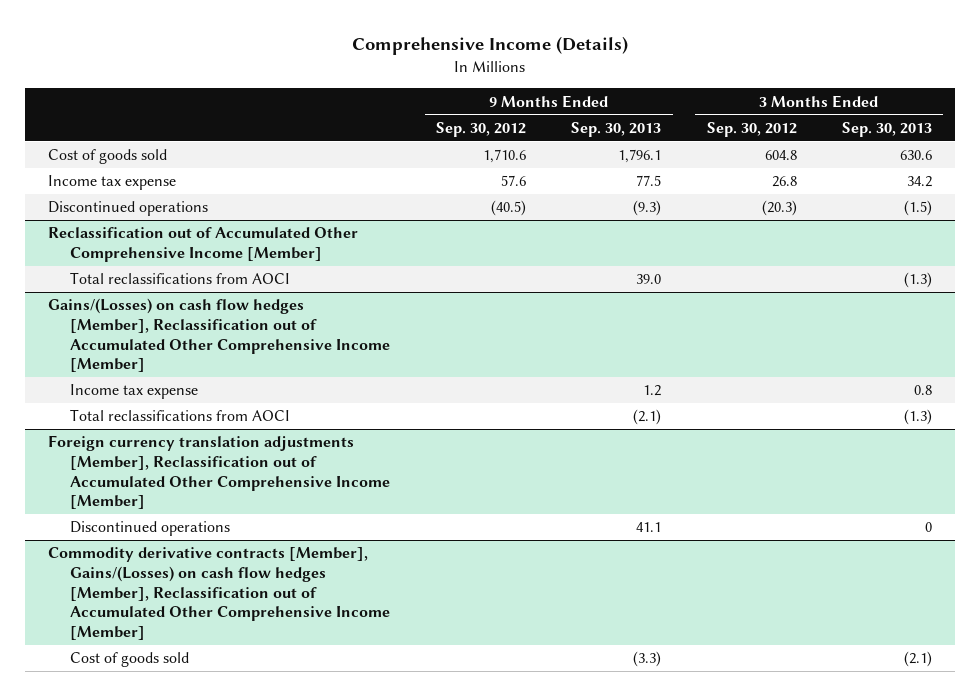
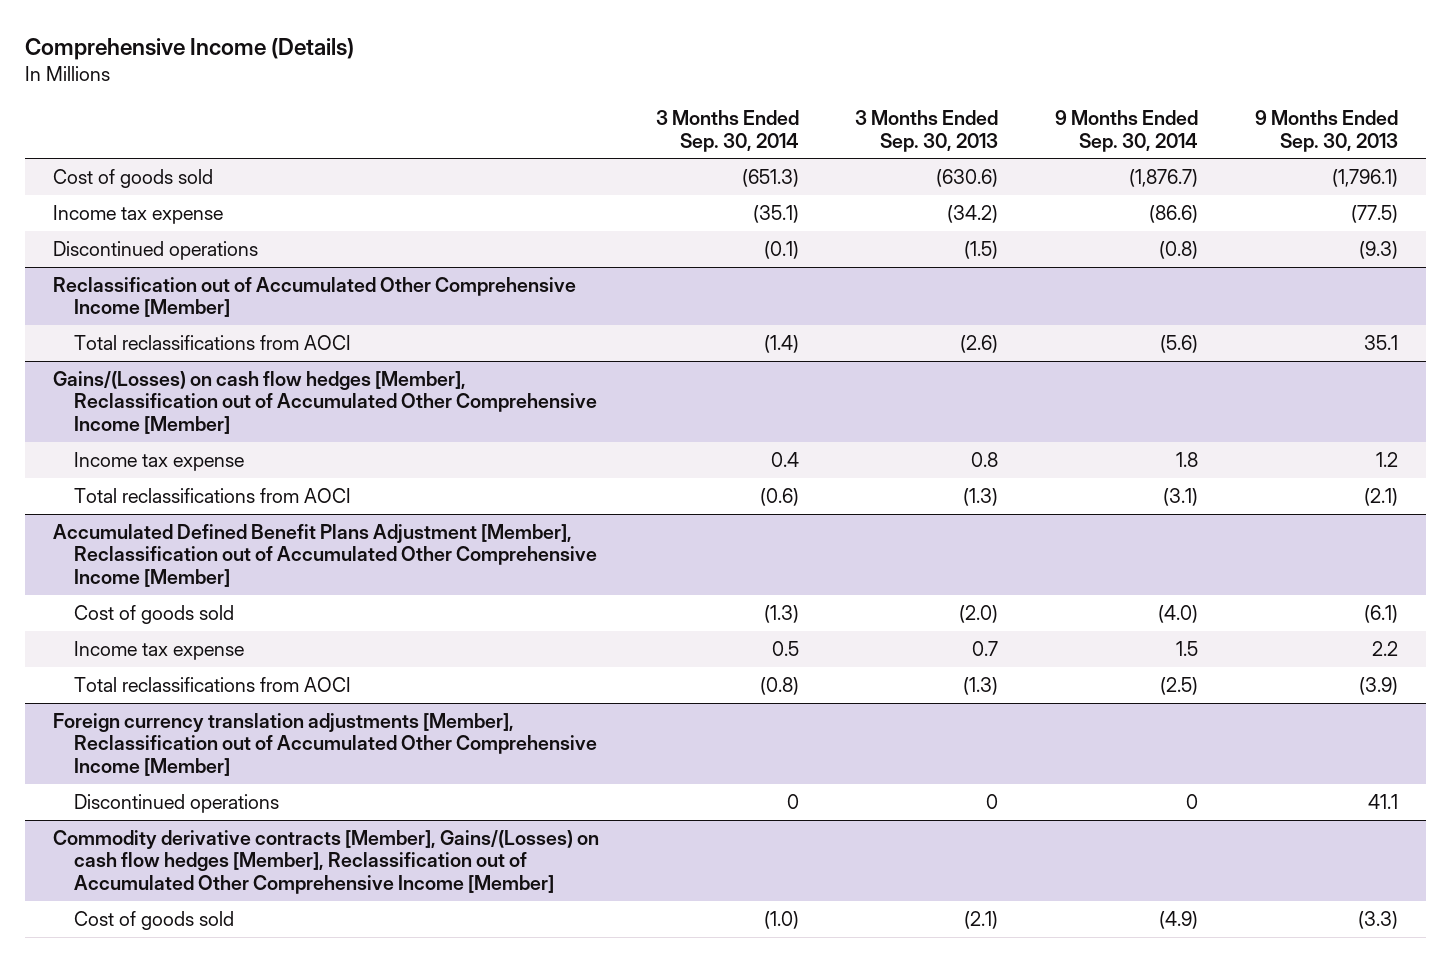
[435,122,526,138] Sep. 30, 2012 -> none
[706,122,797,138] Sep. 30, 2012 -> none
none -> [655,110,799,152] 3 Months Ended Sep. 30, 2014
none -> [1054,110,1198,152] 9 Months Ended Sep. 30, 2014
[618,149,662,164] 1,796.1 -> [1331,169,1398,188] (1,796.1)
[900,150,933,161] 630.6 -> [936,169,999,188] (630.6)
[636,175,662,187] 77.5 -> [1350,205,1398,224] (77.5)
[907,176,933,188] 34.2 -> [947,205,999,224] (34.2)
[636,274,662,285] 39.0 -> [1363,335,1398,351] 35.1
[904,272,933,289] (1.3) -> [960,335,999,354] (2.6)
none -> [52,524,597,587] Accumulated Defined Benefit Plans Adjustment [Member], Reclassification out of Accumulated Other Comprehensive Income [Member]
none -> [73,605,234,625] Cost of goods sold
none -> [73,641,244,661] Income tax expense
none -> [73,677,351,693] Total reclassifications from AOCI

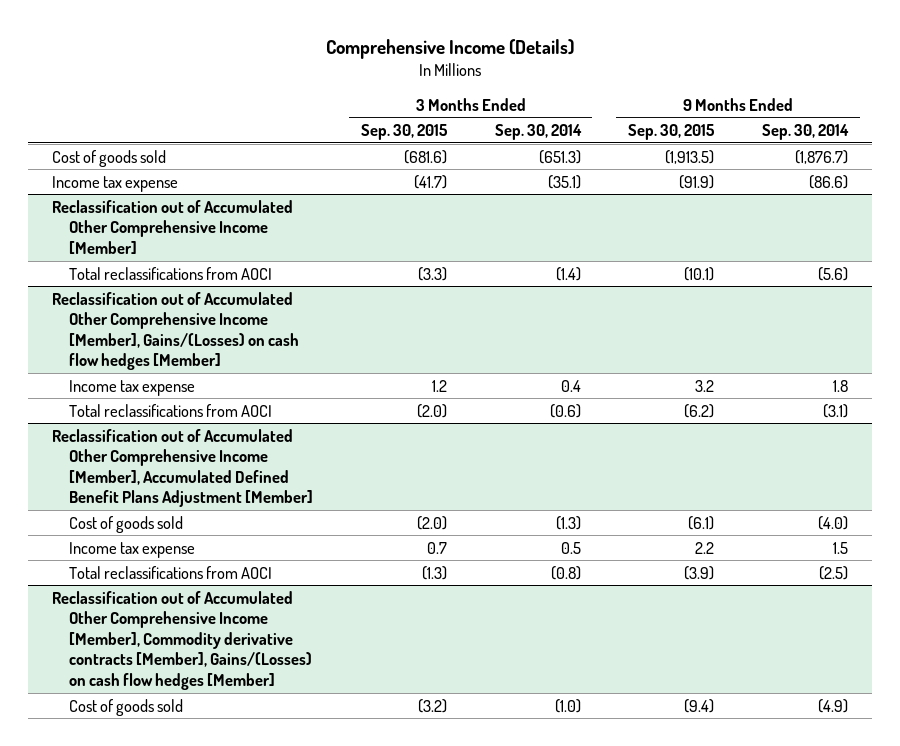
[855,110,999,152] 3 Months Ended Sep. 30, 2013 -> none
[1254,110,1398,152] 9 Months Ended Sep. 30, 2013 -> none
none -> [360,124,448,141] Sep. 30, 2015
none -> [628,124,716,141] Sep. 30, 2015
[52,241,258,261] Discontinued operations -> none
[52,371,597,434] Gains/(Losses) on cash flow hedges [Member], Reclassification out of Accumulated Other Comprehensive Income [Member] -> [52,291,300,371] Reclassification out of Accumulated Other Comprehensive Income [Member], Gains/(Losses) on cash flow hedges [Member]
[52,524,597,587] Accumulated Defined Benefit Plans Adjustment [Member], Reclassification out of Accumulated Other Comprehensive Income [Member] -> [52,428,314,508] Reclassification out of Accumulated Other Comprehensive Income [Member], Accumulated Defined Benefit Plans Adjustment [Member]
[52,713,597,776] Foreign currency translation adjustments [Member], Reclassification out of Accumulated Other Comprehensive Income [Member] -> none
[73,794,279,814] Discontinued operations -> none
[52,830,599,894] Commodity derivative contracts [Member], Gains/(Losses) on cash flow hedges [Member], Reclassification out of Accumulated Other Comprehensive Income [Member] -> [52,590,313,690] Reclassification out of Accumulated Other Comprehensive Income [Member], Commodity derivative contracts [Member], Gains/(Losses) on cash flow hedges [Member]

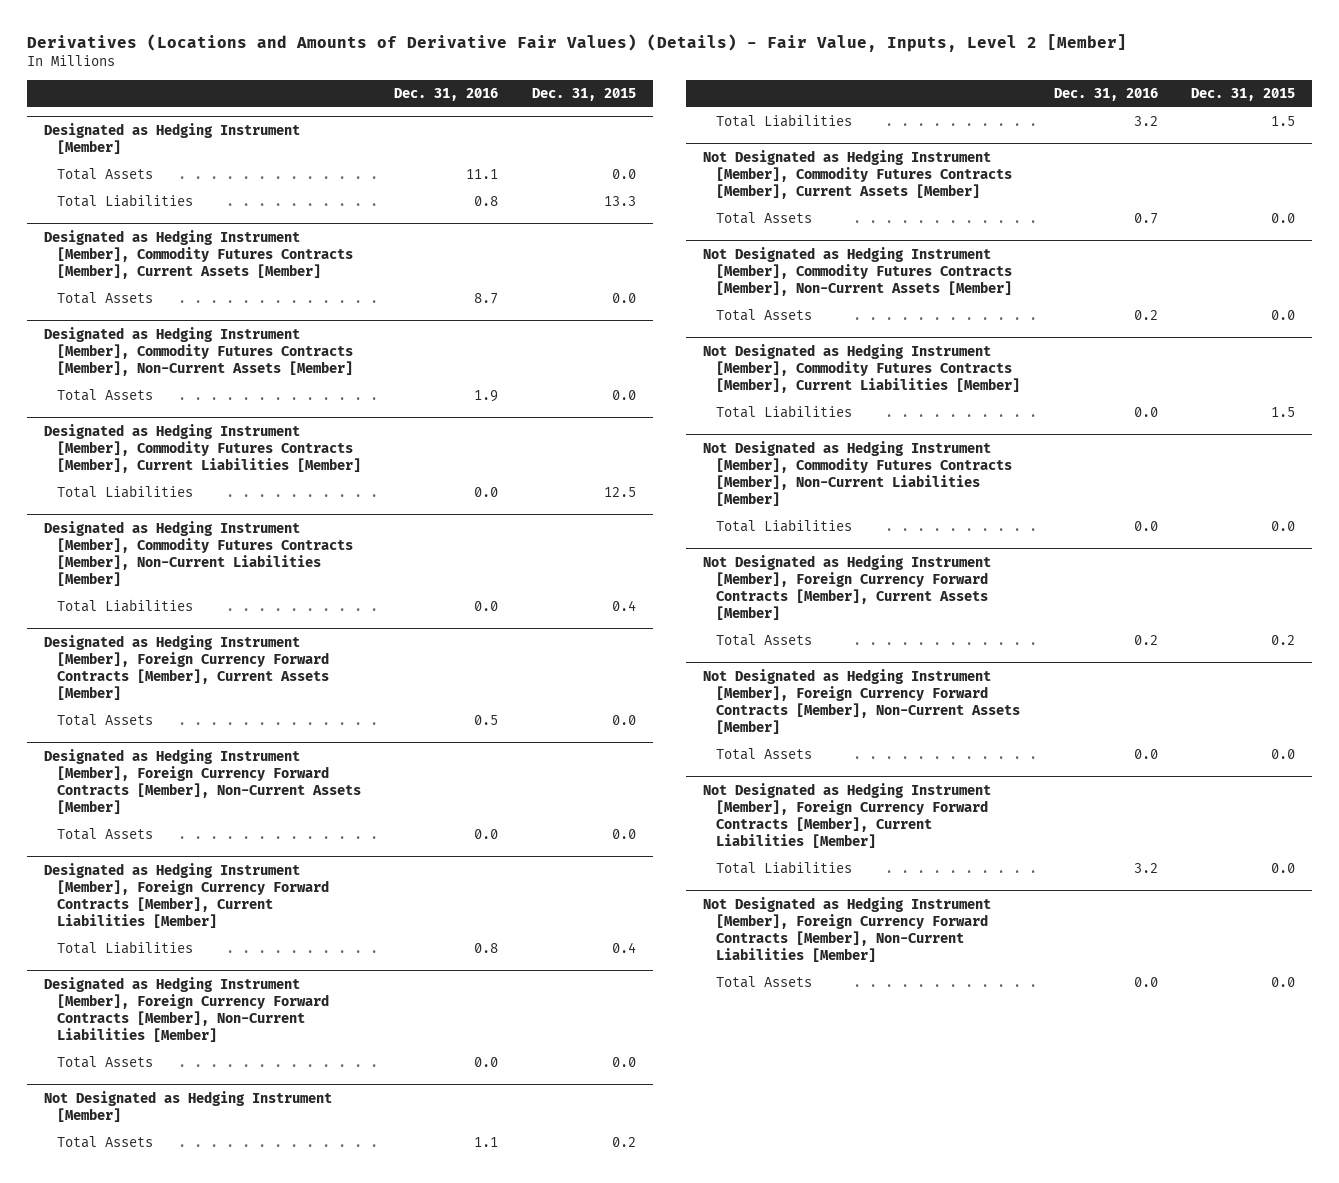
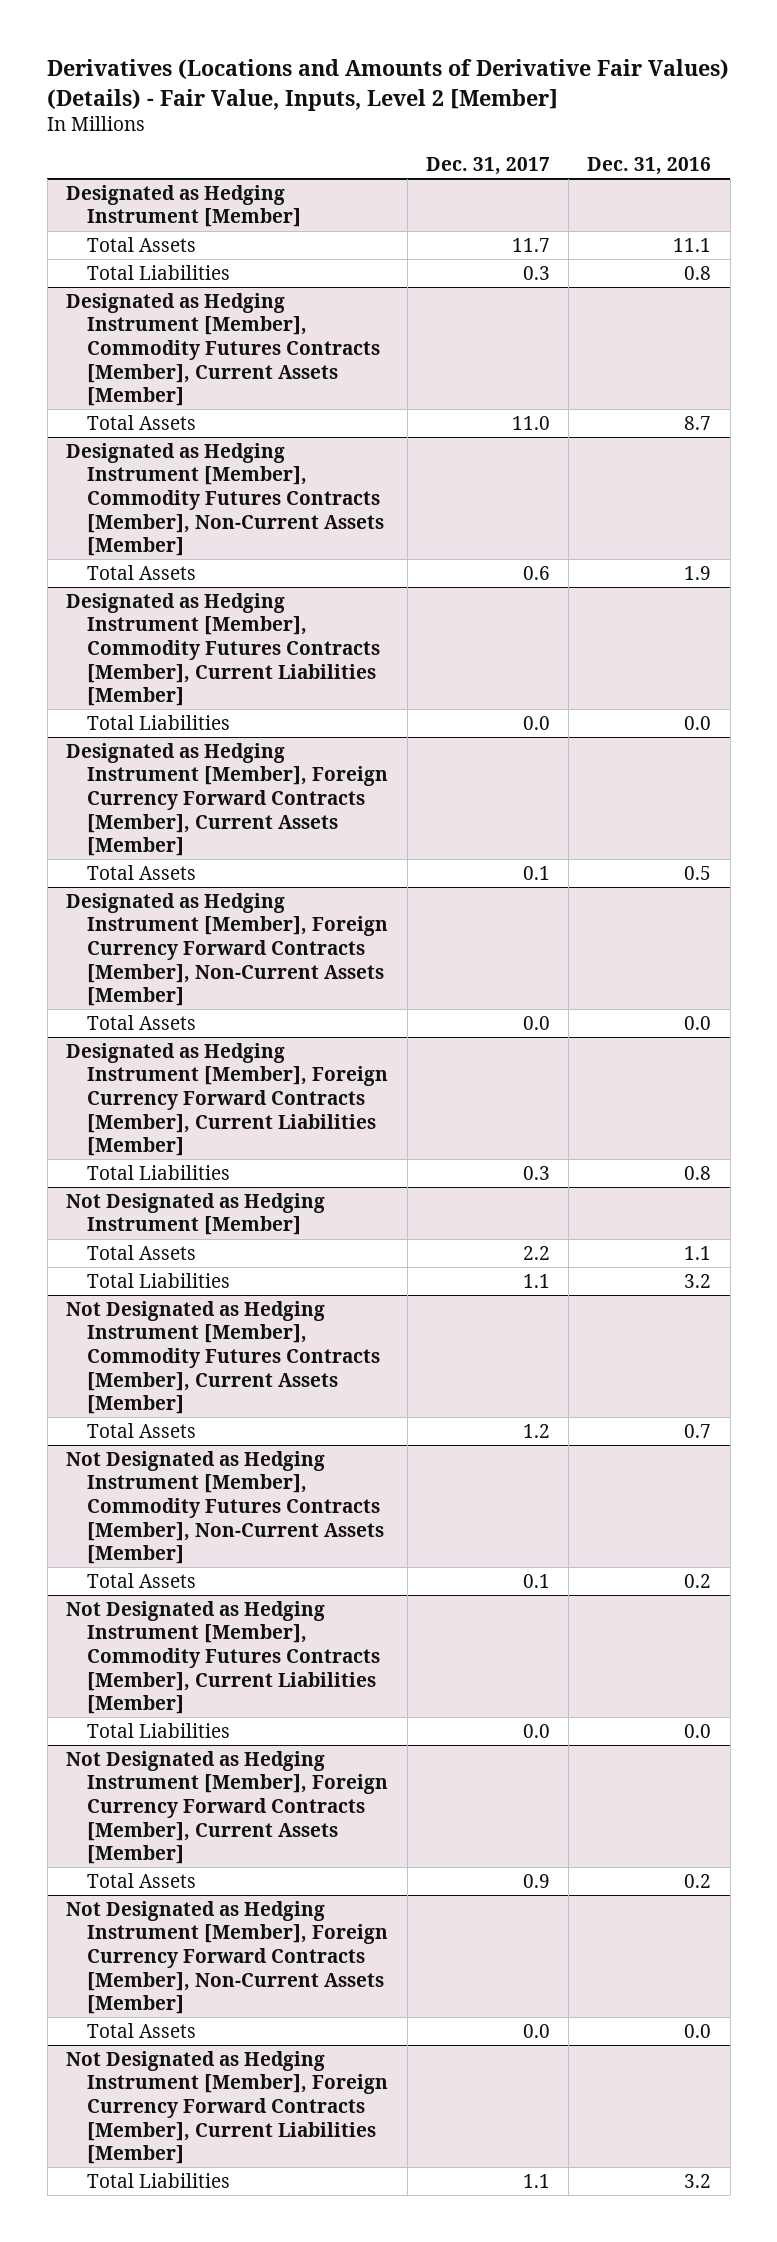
[532,87,637,101] Dec. 31, 2015 -> none
none -> [425,157,550,176] Dec. 31, 2017
[44,520,353,587] Designated as Hedging Instrument [Member], Commodity Futures Contracts [Member], Non-Current Liabilities [Member] -> none
[56,599,193,613] Total Liabilities -> none
[44,976,329,1043] Designated as Hedging Instrument [Member], Foreign Currency Forward Contracts [Member], Non-Current Liabilities [Member] -> none
[56,1056,153,1069] Total Assets -> none
[703,440,1012,507] Not Designated as Hedging Instrument [Member], Commodity Futures Contracts [Member], Non-Current Liabilities [Member] -> none
[715,519,852,533] Total Liabilities -> none
[703,896,992,963] Not Designated as Hedging Instrument [Member], Foreign Currency Forward Contracts [Member], Non-Current Liabilities [Member] -> none
[715,976,812,989] Total Assets -> none

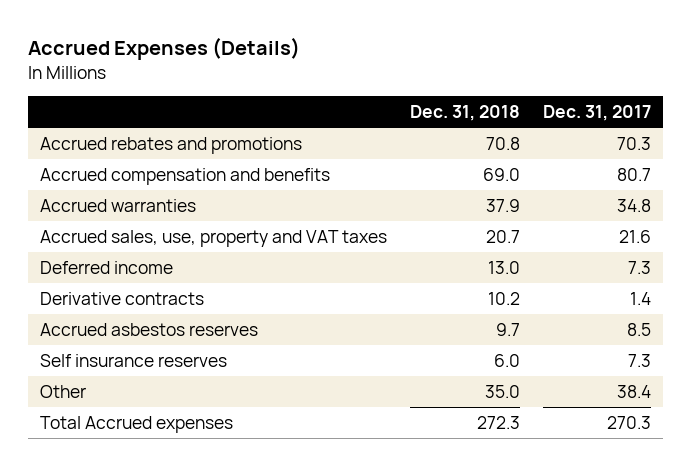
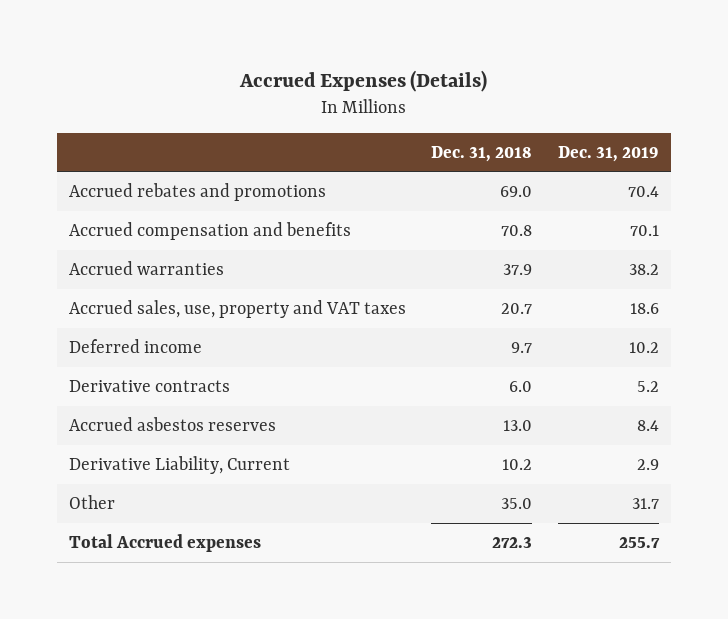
[543,105,652,122] Dec. 31, 2017 -> none
none -> [557,145,659,162] Dec. 31, 2019
[486,137,521,151] 70.8 -> [500,185,533,197] 69.0
[483,168,521,182] 69.0 -> [501,224,533,236] 70.8
[39,354,227,368] Self insurance reserves -> none
[488,261,521,275] 13.0 -> [511,341,533,353] 9.7
[488,292,521,306] 10.2 -> [509,380,533,392] 6.0
[496,323,521,337] 9.7 -> [503,419,533,431] 13.0
none -> [69,455,291,474] Derivative Liability, Current

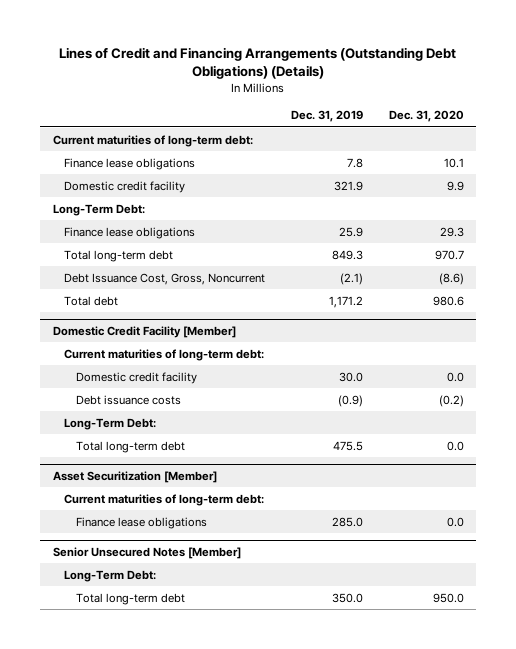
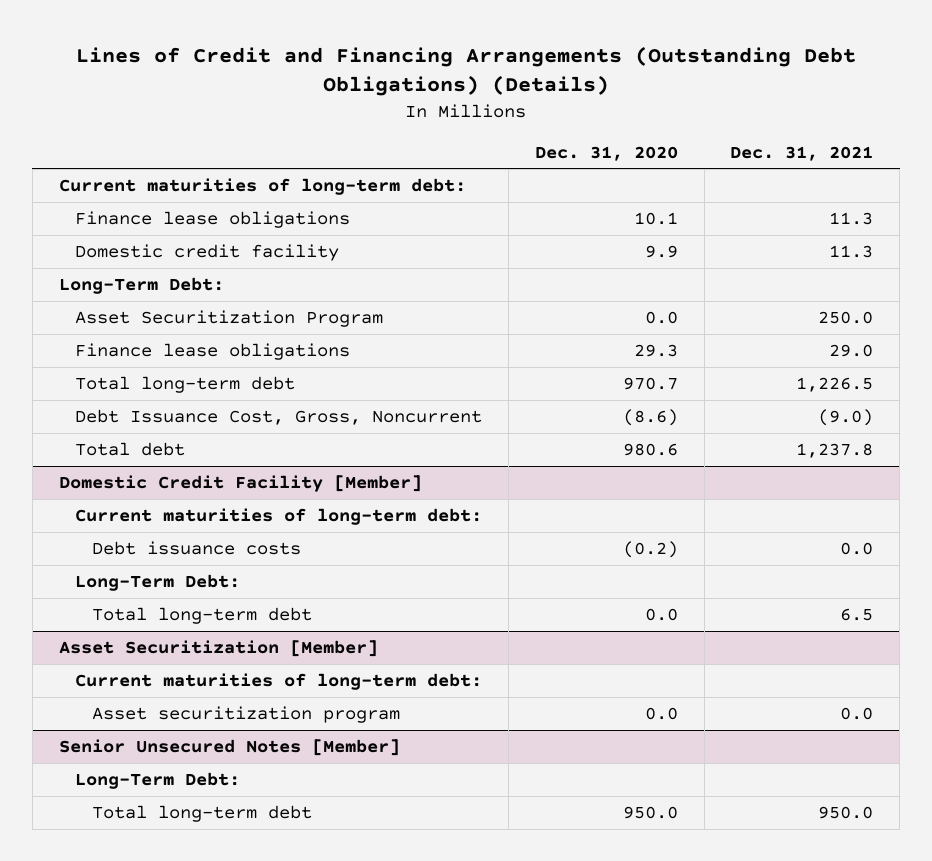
[291,110,364,123] Dec. 31, 2019 -> none
none -> [730,145,874,161] Dec. 31, 2021
none -> [75,309,384,327] Asset Securitization Program
[76,371,198,384] Domestic credit facility -> none
[76,516,208,529] Finance lease obligations -> none
none -> [91,705,400,723] Asset securitization program

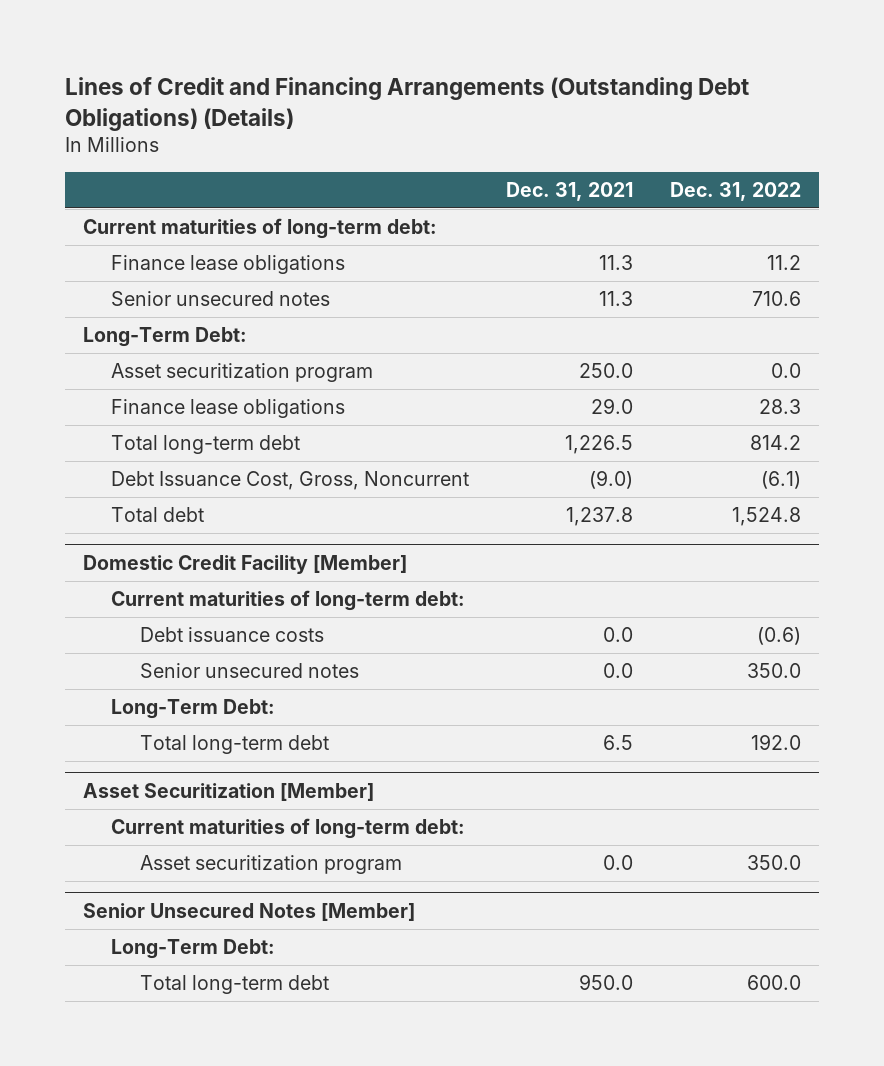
[534,145,678,161] Dec. 31, 2020 -> none
none -> [669,181,801,201] Dec. 31, 2022
[75,243,340,261] Domestic credit facility -> [111,291,331,307] Senior unsecured notes
[75,309,384,327] Asset Securitization Program -> [111,363,374,383] Asset securitization program
none -> [139,663,359,679] Senior unsecured notes

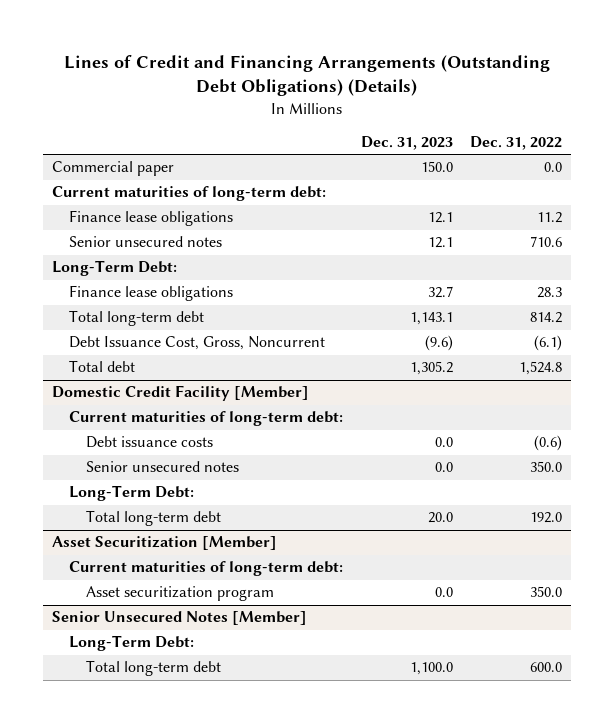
[506,181,634,201] Dec. 31, 2021 -> none
none -> [360,135,453,150] Dec. 31, 2023
none -> [51,161,174,177] Commercial paper
[111,363,374,383] Asset securitization program -> none

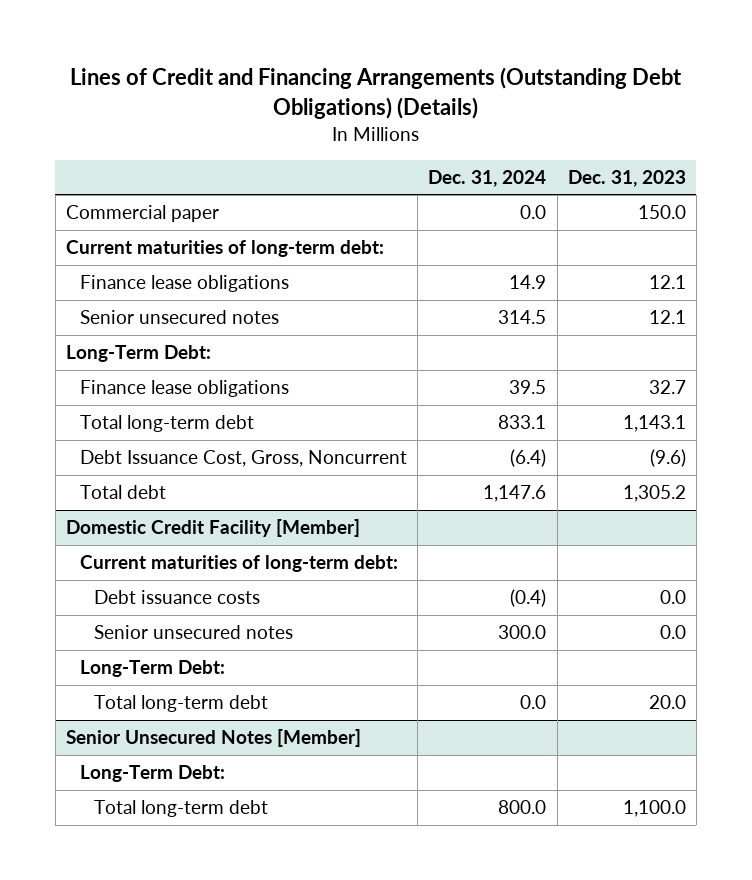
[470,135,563,150] Dec. 31, 2022 -> none
none -> [428,169,547,187] Dec. 31, 2024
[51,536,277,551] Asset Securitization [Member] -> none
[69,561,344,577] Current maturities of long-term debt: -> none
[86,586,275,602] Asset securitization program -> none

